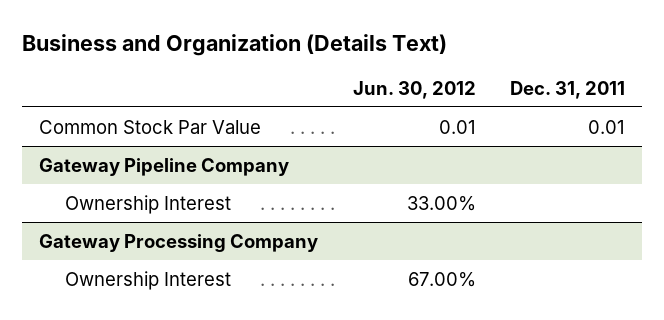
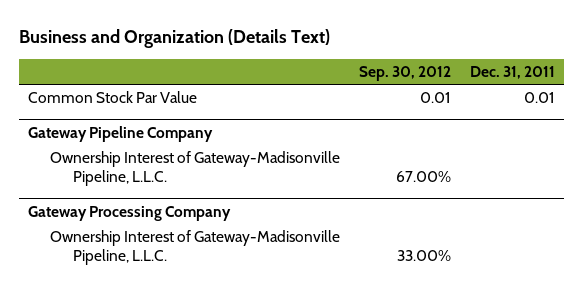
[352,80,476,99] Jun. 30, 2012 -> none
none -> [359,65,452,81] Sep. 30, 2012
[64,194,231,214] Ownership Interest -> [50,151,341,187] Ownership Interest of Gateway-Madisonville Pipeline, L.L.C.
[64,270,231,290] Ownership Interest -> [50,230,341,266] Ownership Interest of Gateway-Madisonville Pipeline, L.L.C.

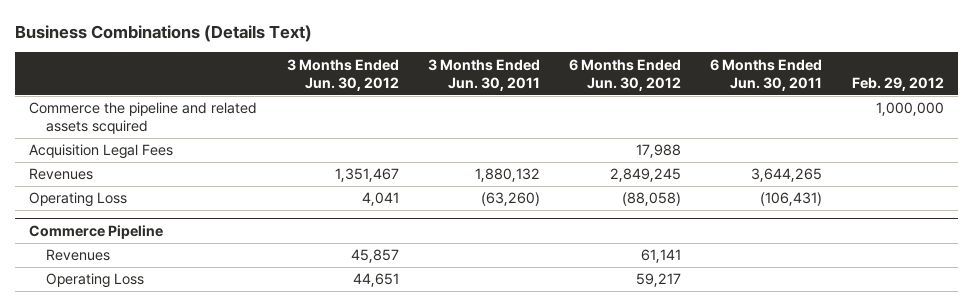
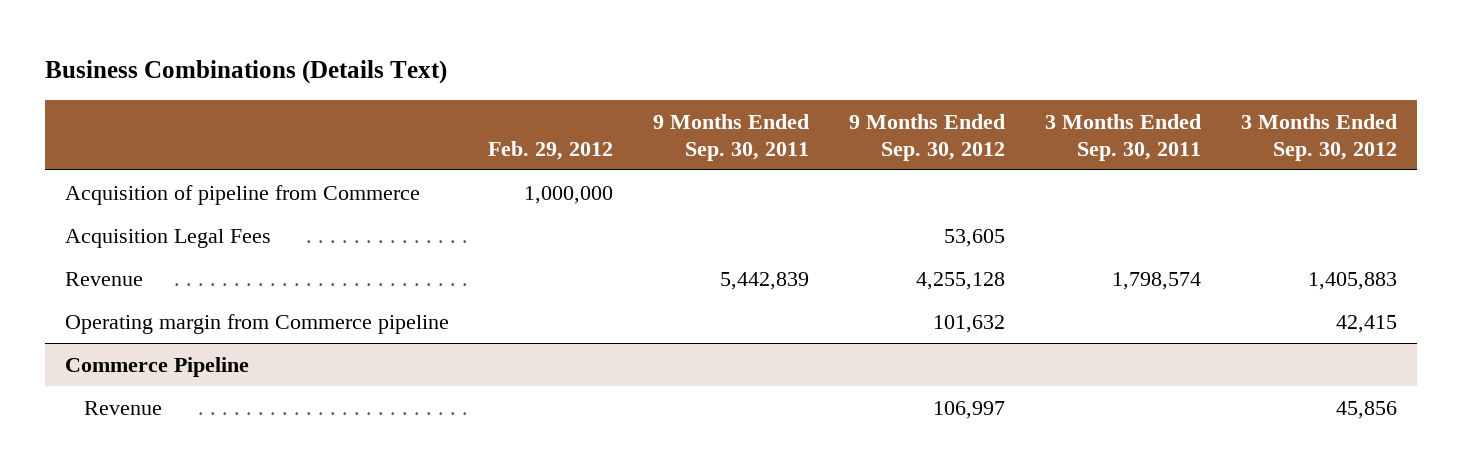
[286,58,399,91] 3 Months Ended Jun. 30, 2012 -> none
[427,58,540,91] 3 Months Ended Jun. 30, 2011 -> none
[569,58,682,91] 6 Months Ended Jun. 30, 2012 -> none
[710,58,823,91] 6 Months Ended Jun. 30, 2011 -> none
none -> [653,113,810,161] 9 Months Ended Sep. 30, 2011
none -> [848,113,1005,161] 9 Months Ended Sep. 30, 2012
none -> [1044,113,1201,161] 3 Months Ended Sep. 30, 2011
none -> [1240,113,1397,161] 3 Months Ended Sep. 30, 2012
[29,102,258,135] Commerce the pipeline and related assets scquired -> [64,184,420,205] Acquisition of pipeline from Commerce
[29,192,128,208] Operating Loss -> none
[29,168,94,181] Revenues -> [64,271,143,286] Revenue
none -> [64,313,449,334] Operating margin from Commerce pipeline
[45,273,144,289] Operating Loss -> none
[45,249,110,262] Revenues -> [83,400,162,415] Revenue

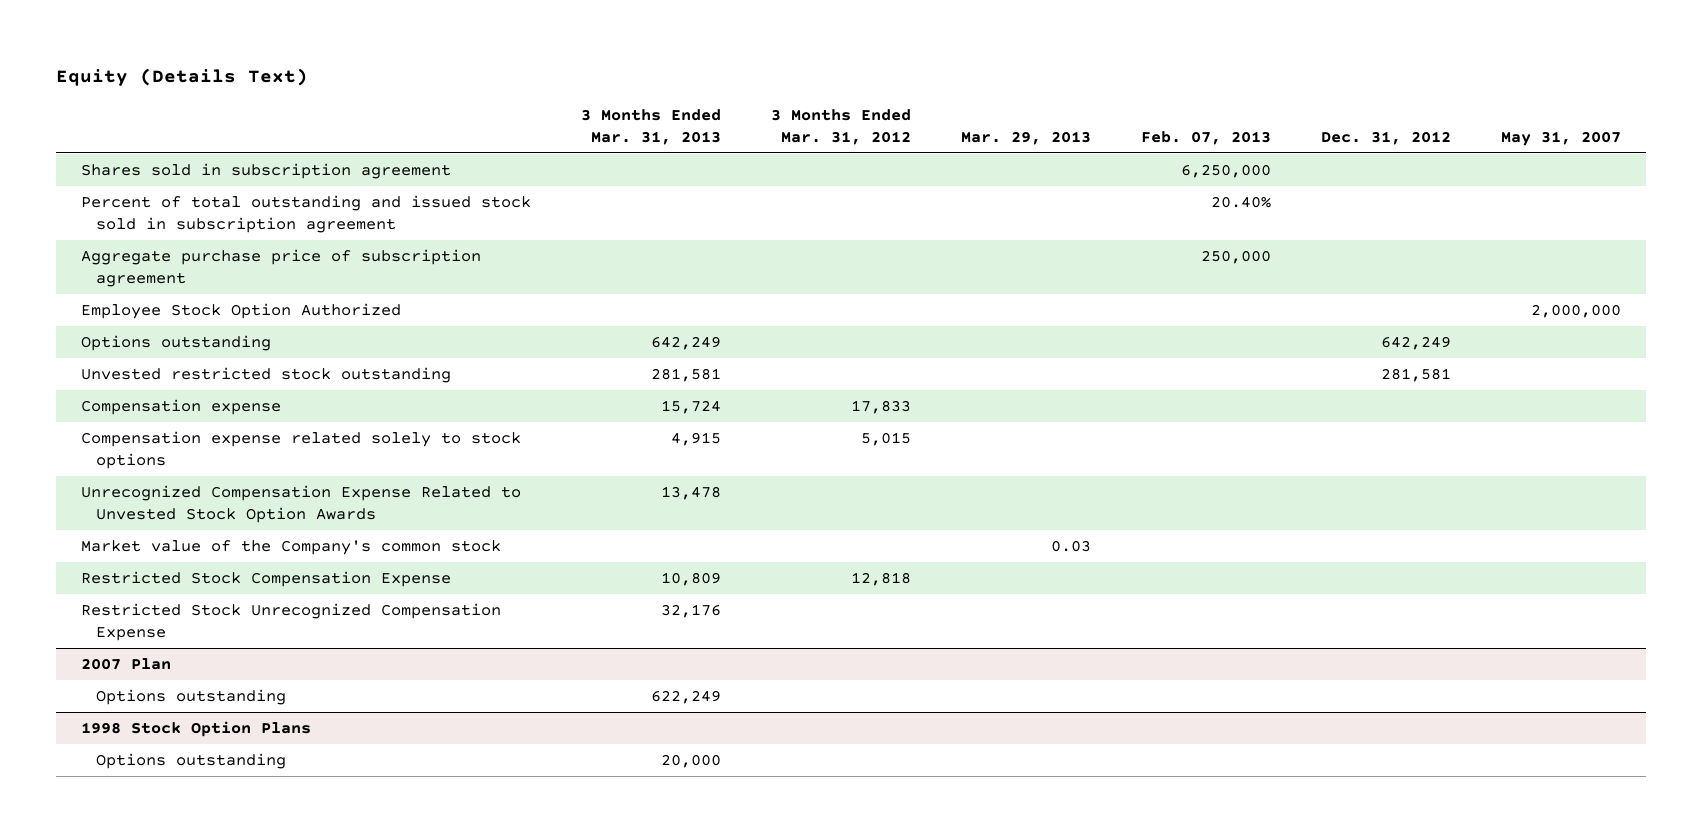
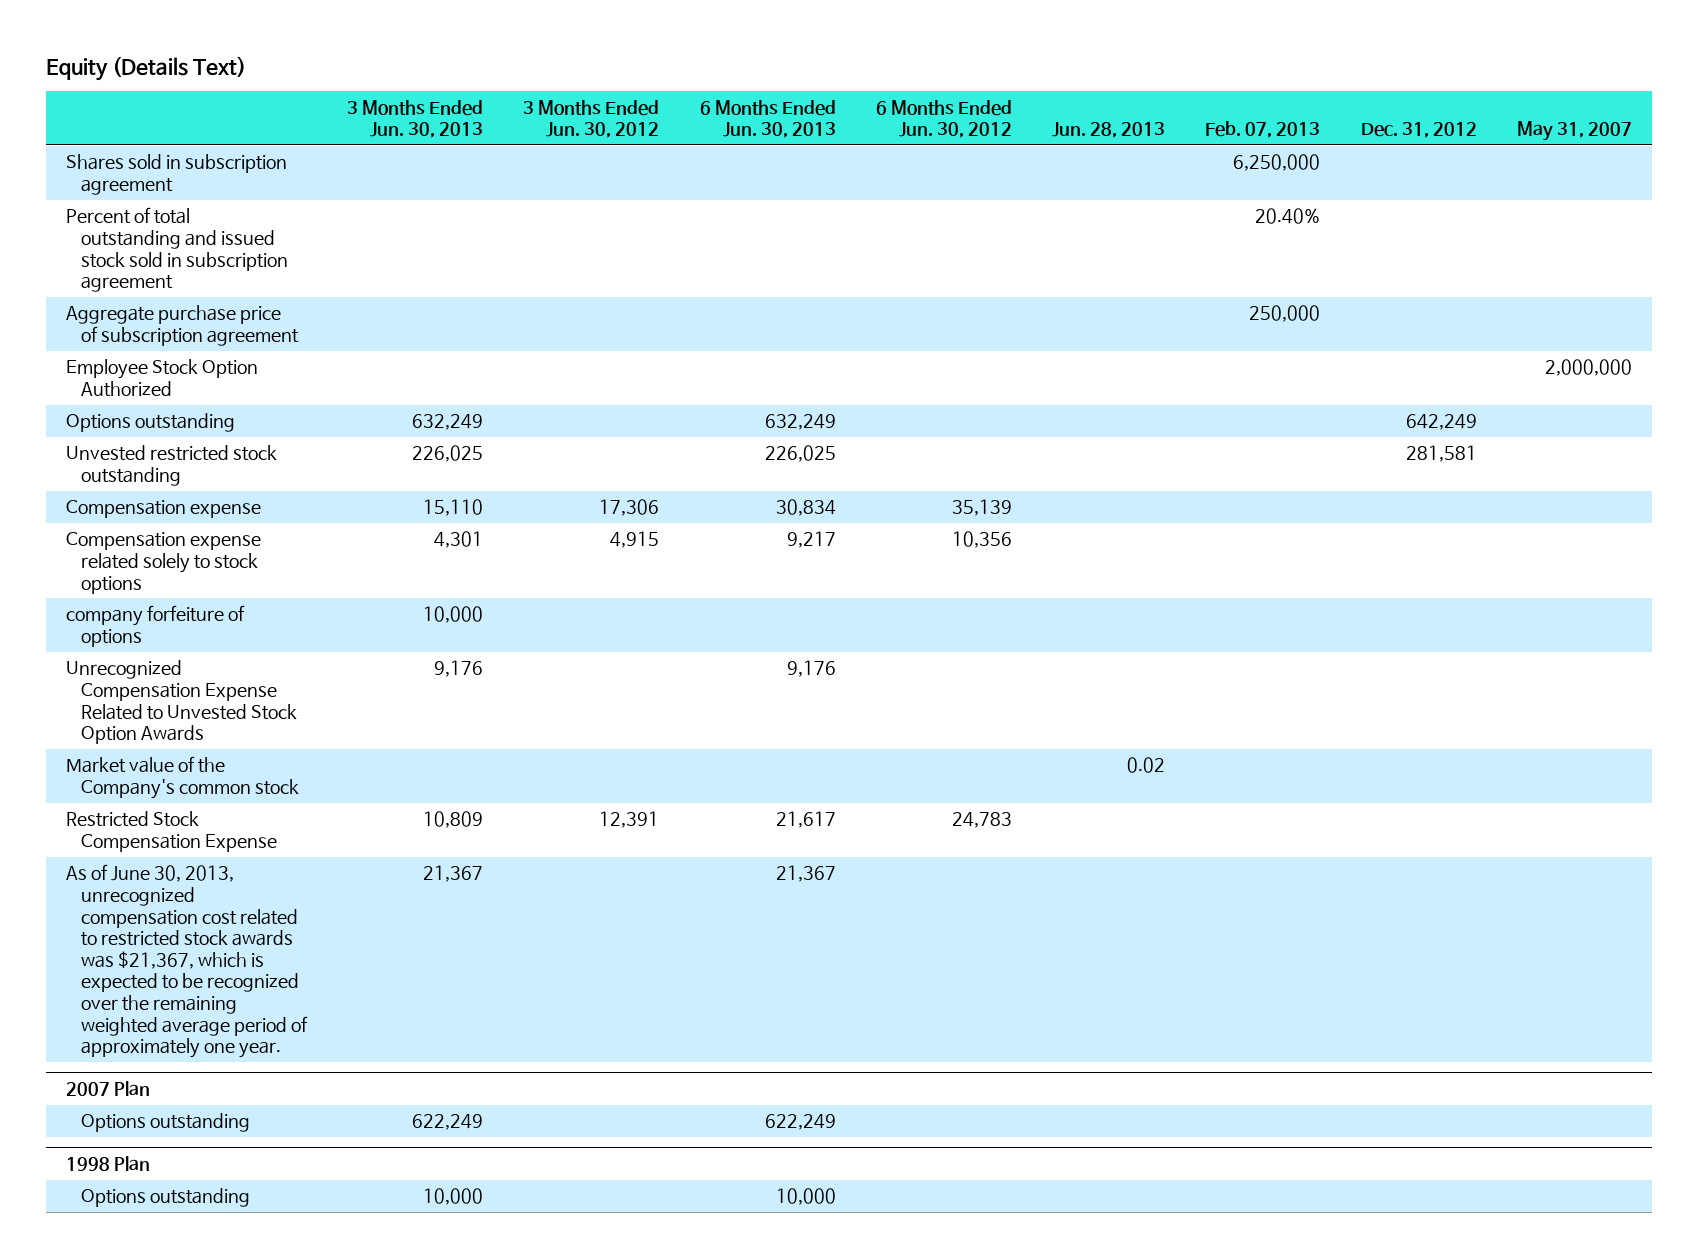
[580,109,721,145] 3 Months Ended Mar. 31, 2013 -> none
[770,109,911,145] 3 Months Ended Mar. 31, 2012 -> none
[960,130,1091,145] Mar. 29, 2013 -> none
none -> [347,99,484,139] 3 Months Ended Jun. 30, 2013
none -> [523,99,660,139] 3 Months Ended Jun. 30, 2012
none -> [699,99,836,139] 6 Months Ended Jun. 30, 2013
none -> [875,99,1012,139] 6 Months Ended Jun. 30, 2012
none -> [1052,122,1166,139] Jun. 28, 2013
none -> [66,605,246,647] company forfeiture of options
[80,603,501,641] Restricted Stock Unrecognized Compensation Expense -> [66,864,308,1059] As of June 30, 2013, unrecognized compensation cost related to restricted stock awards was $21,367, which is expected to be recognized over the remaining weighted average period of approximately one year.
[80,721,311,738] 1998 Stock Option Plans -> [66,1156,151,1172] 1998 Plan

